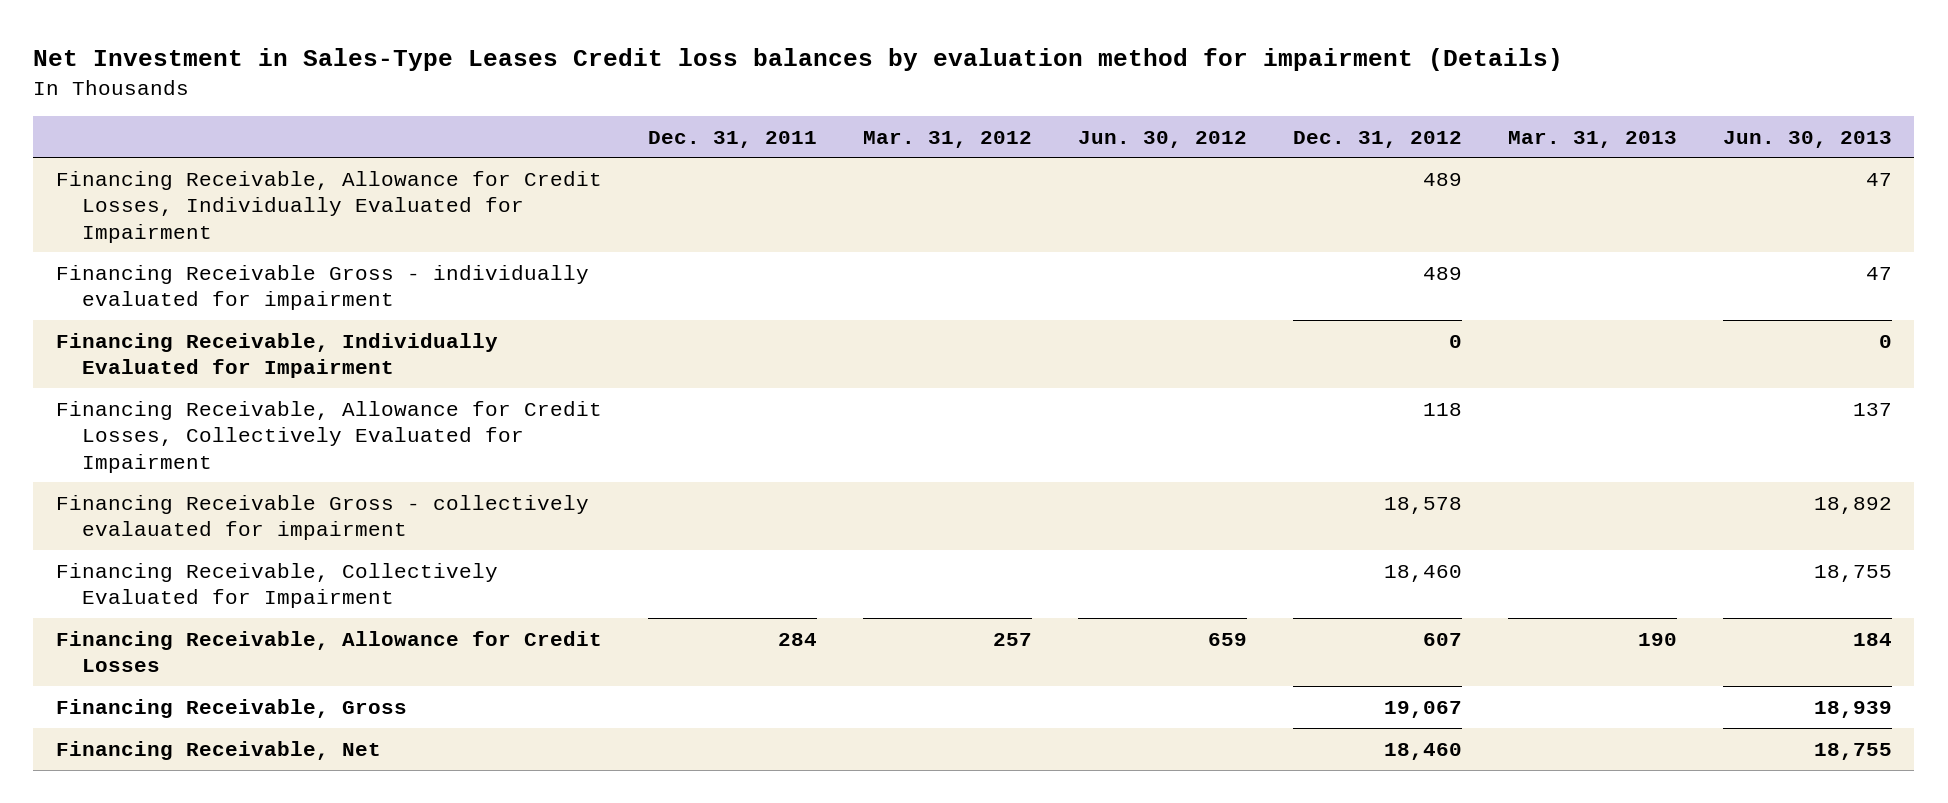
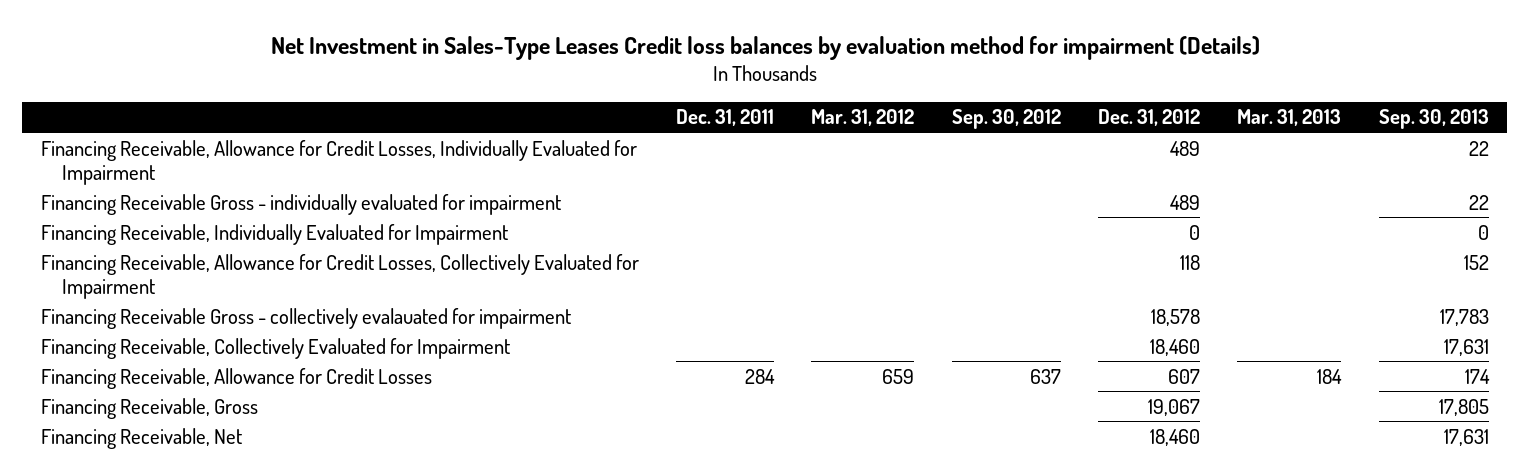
[1077,130,1247,148] Jun. 30, 2012 -> none
[1722,130,1892,148] Jun. 30, 2013 -> none
none -> [951,109,1061,130] Sep. 30, 2012
none -> [1378,109,1489,130] Sep. 30, 2013
[992,632,1032,646] 257 -> [882,368,915,384] 659
[1637,632,1677,646] 190 -> [1317,368,1343,384] 184

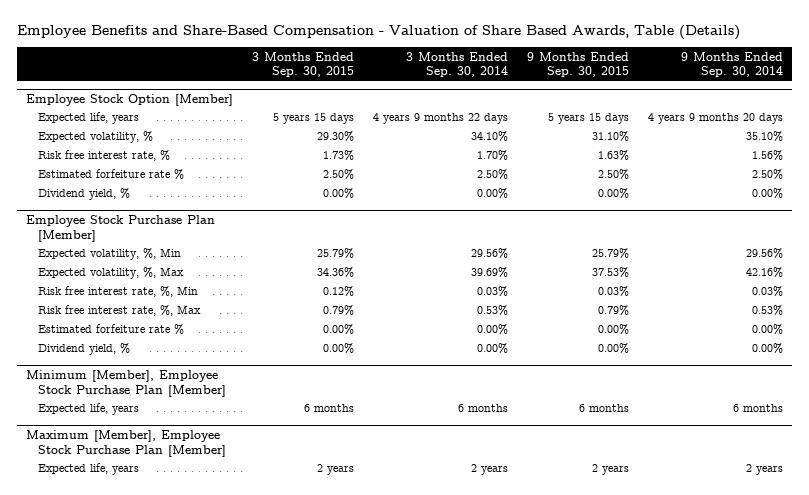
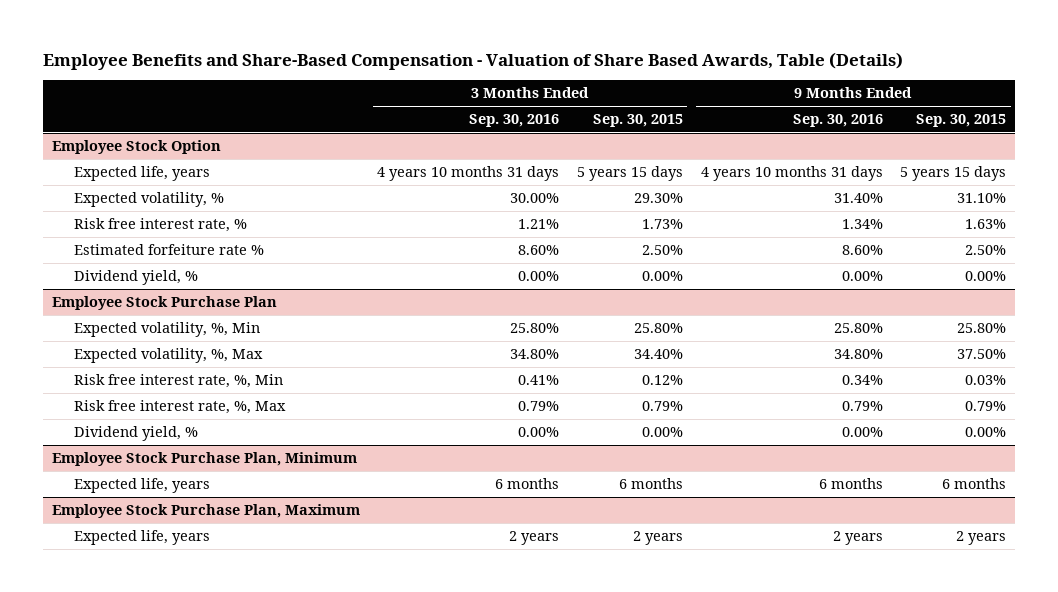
[406,51,509,78] 3 Months Ended Sep. 30, 2014 -> none
[680,51,783,78] 9 Months Ended Sep. 30, 2014 -> none
none -> [469,114,560,128] Sep. 30, 2016
none -> [792,114,883,128] Sep. 30, 2016
[26,93,234,106] Employee Stock Option [Member] -> [51,140,221,155] Employee Stock Option
[26,214,216,242] Employee Stock Purchase Plan [Member] -> [51,296,277,311] Employee Stock Purchase Plan
[317,248,355,260] 25.79% -> [634,323,684,334] 25.80%
[591,248,629,260] 25.79% -> [957,323,1007,334] 25.80%
[317,267,355,279] 34.36% -> [634,349,684,360] 34.40%
[591,267,629,279] 37.53% -> [957,349,1007,360] 37.50%
[37,324,184,336] Estimated forfeiture rate % -> none
[26,369,226,397] Minimum [Member], Employee Stock Purchase Plan [Member] -> [51,452,357,467] Employee Stock Purchase Plan, Minimum
[26,429,226,457] Maximum [Member], Employee Stock Purchase Plan [Member] -> [51,504,360,519] Employee Stock Purchase Plan, Maximum

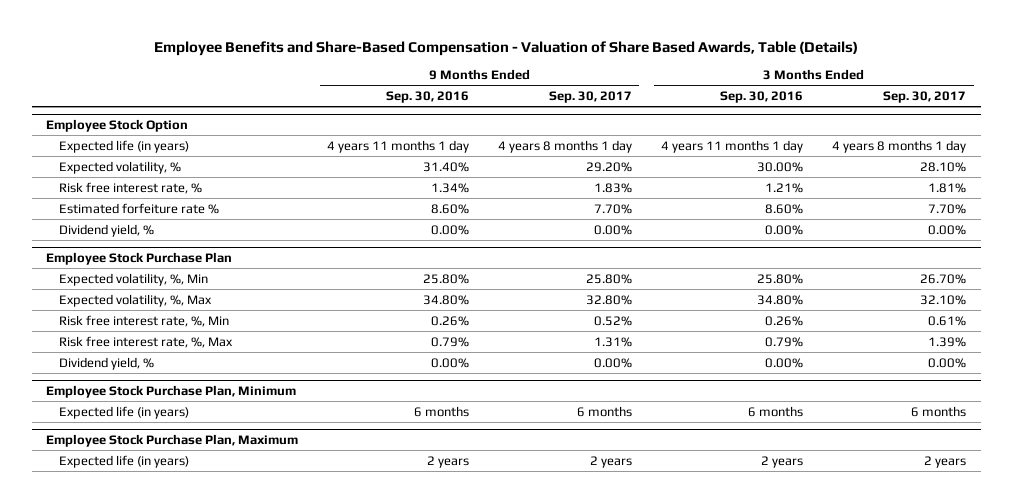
[593,114,684,128] Sep. 30, 2015 -> none
[916,114,1007,128] Sep. 30, 2015 -> none
none -> [549,90,633,103] Sep. 30, 2017
none -> [883,90,967,103] Sep. 30, 2017
[73,166,210,182] Expected life, years -> [59,139,190,153] Expected life (in years)
[377,166,560,182] 4 years 10 months 31 days -> [661,139,804,153] 4 years 11 months 1 day
[700,166,883,182] 4 years 10 months 31 days -> [327,139,470,153] 4 years 11 months 1 day
[518,375,560,386] 0.41% -> [765,315,804,326] 0.26%
[841,375,883,386] 0.34% -> [431,315,470,326] 0.26%
[73,478,210,494] Expected life, years -> [59,405,190,419] Expected life (in years)
[73,530,210,546] Expected life, years -> [59,454,190,468] Expected life (in years)

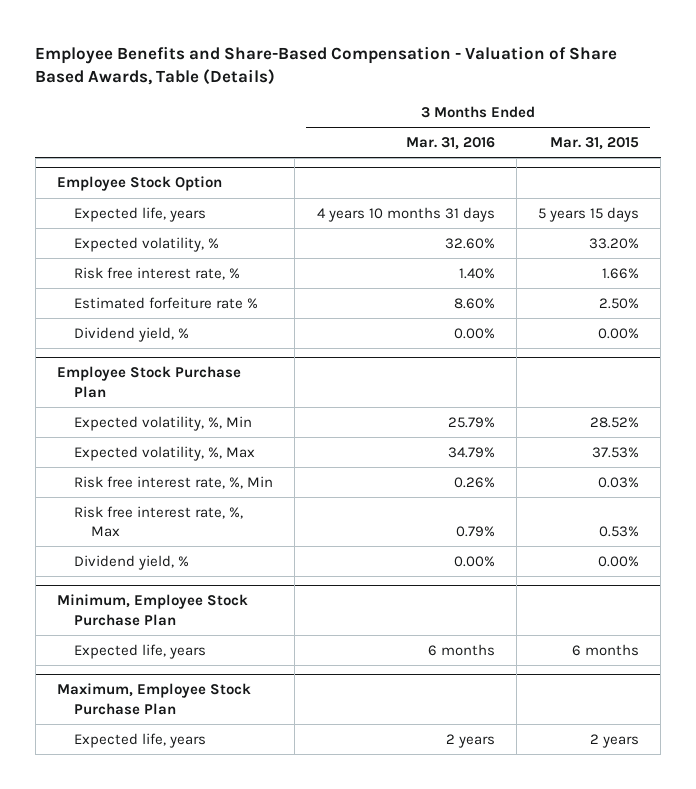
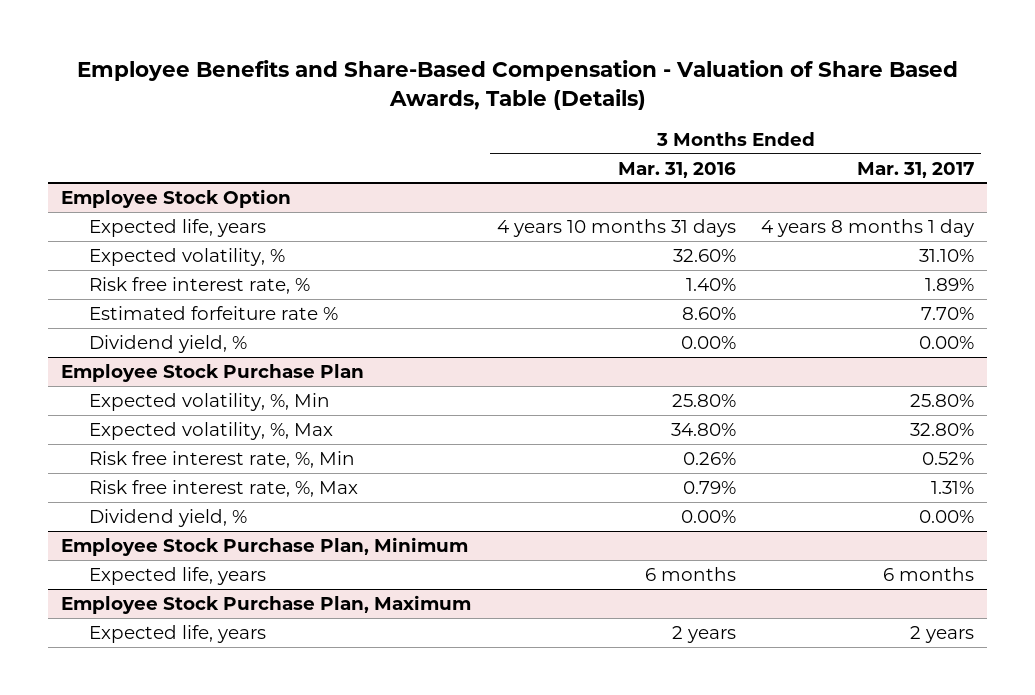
[550,136,640,150] Mar. 31, 2015 -> none
none -> [857,161,975,178] Mar. 31, 2017
[447,416,495,428] 25.79% -> [671,393,736,407] 25.80%
[447,446,495,458] 34.79% -> [670,422,736,436] 34.80%
[57,594,249,626] Minimum, Employee Stock Purchase Plan -> [61,536,469,556] Employee Stock Purchase Plan, Minimum
[57,683,252,715] Maximum, Employee Stock Purchase Plan -> [61,594,472,614] Employee Stock Purchase Plan, Maximum

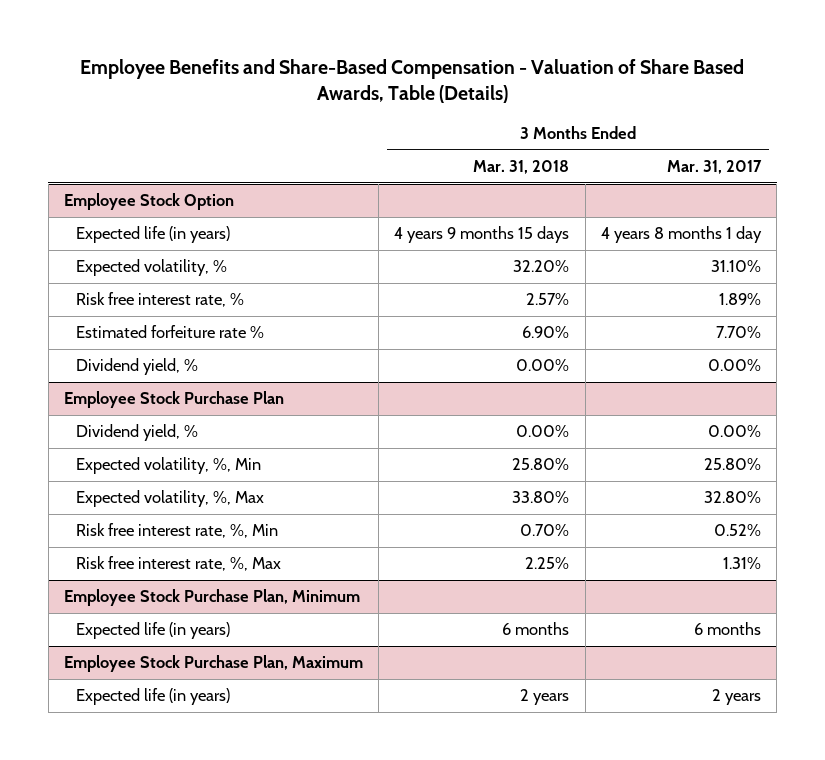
[617,161,736,178] Mar. 31, 2016 -> none
none -> [473,160,570,175] Mar. 31, 2018
[89,218,267,237] Expected life, years -> [76,226,231,244] Expected life (in years)
[89,508,248,527] Dividend yield, % -> [76,424,199,442] Dividend yield, %
[89,566,267,585] Expected life, years -> [76,622,231,640] Expected life (in years)
[89,624,267,643] Expected life, years -> [76,688,231,706] Expected life (in years)

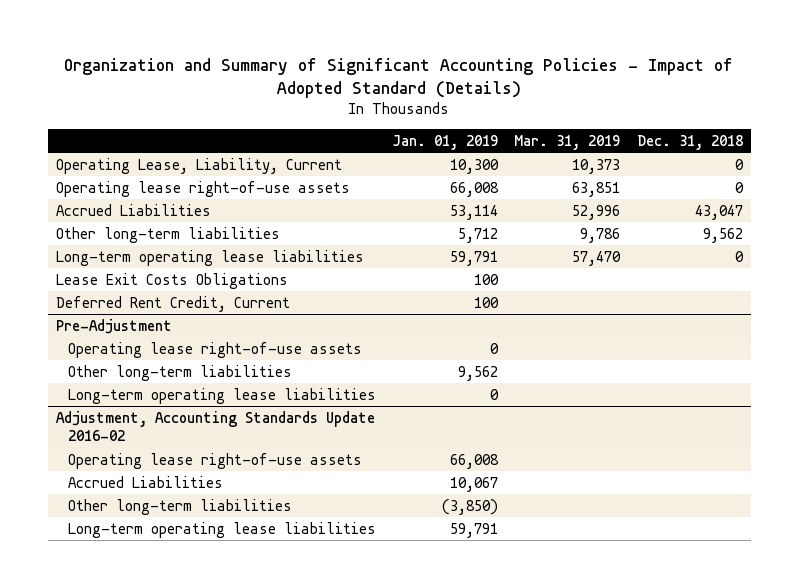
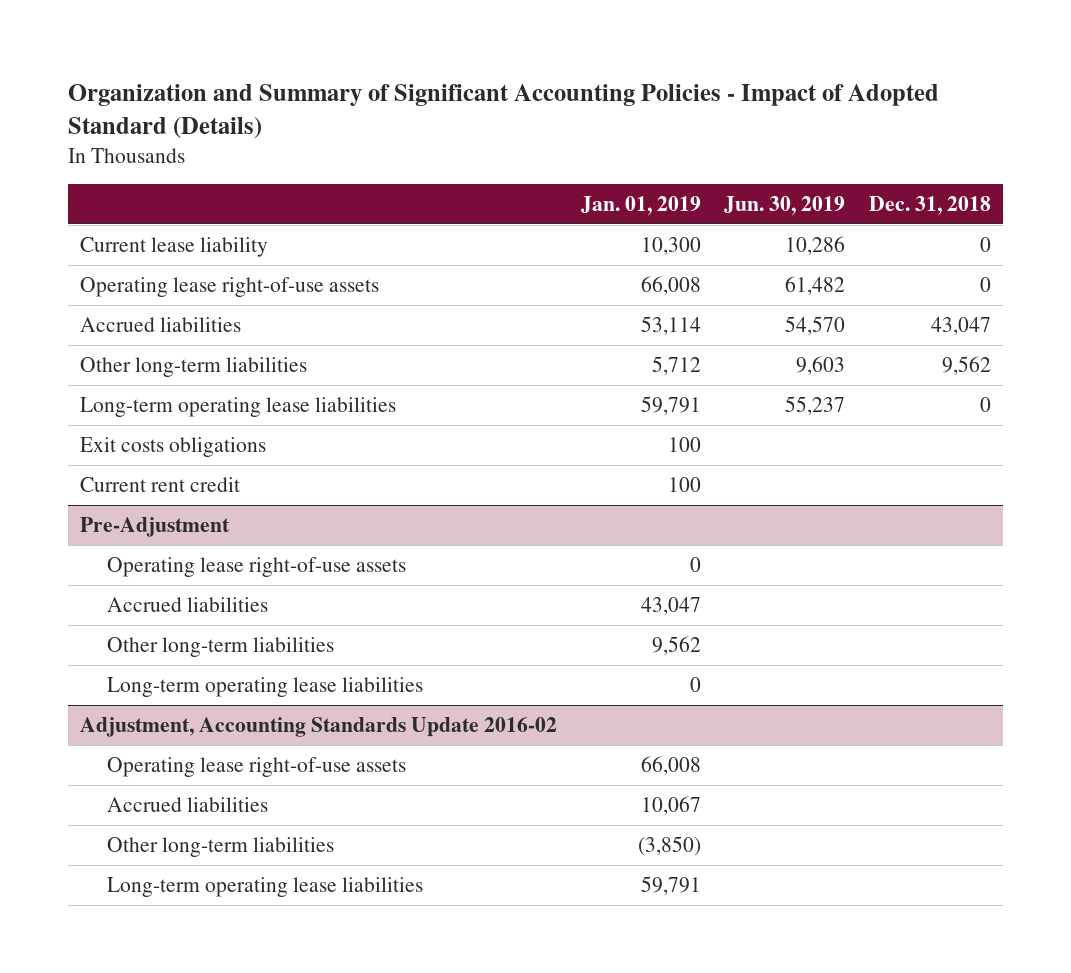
[514,134,621,150] Mar. 31, 2019 -> none
none -> [724,196,846,216] Jun. 30, 2019
[55,157,342,174] Operating Lease, Liability, Current -> [79,236,268,257] Current lease liability
[55,203,211,216] Accrued Liabilities -> [79,316,241,332] Accrued liabilities
[55,272,288,289] Lease Exit Costs Obligations -> [79,436,266,457] Exit costs obligations
[55,295,290,312] Deferred Rent Credit, Current -> [79,476,240,492] Current rent credit
none -> [107,596,269,612] Accrued liabilities
[67,475,223,488] Accrued Liabilities -> [107,796,269,812] Accrued liabilities

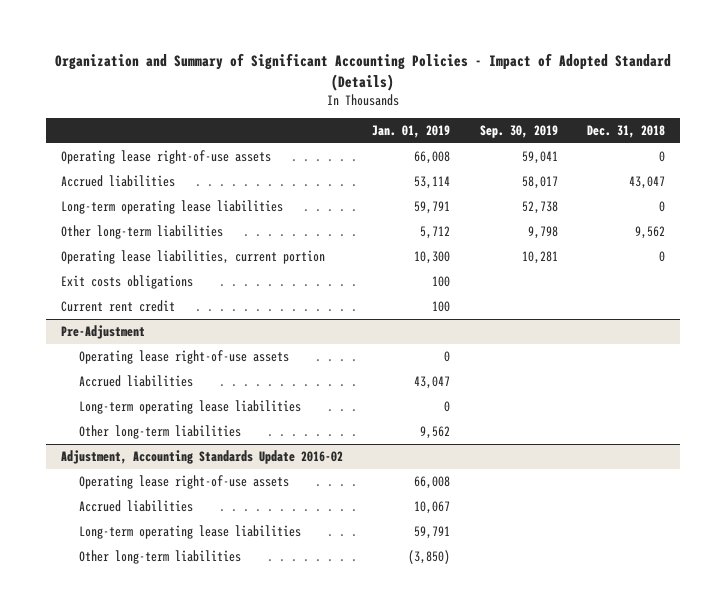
[724,196,846,216] Jun. 30, 2019 -> none
none -> [479,125,558,139] Sep. 30, 2019
[79,236,268,257] Current lease liability -> none
[79,356,307,377] Other long-term liabilities -> [60,225,223,240] Other long-term liabilities
none -> [60,250,325,265] Operating lease liabilities, current portion
[107,636,335,657] Other long-term liabilities -> [79,425,242,440] Other long-term liabilities
[107,836,335,857] Other long-term liabilities -> [79,550,242,565] Other long-term liabilities

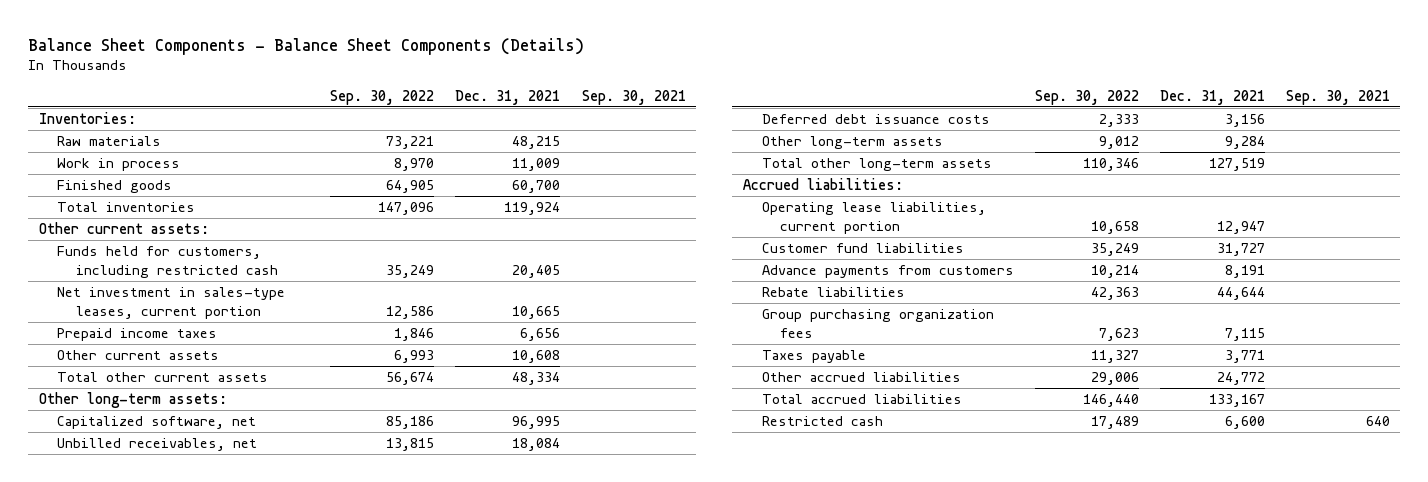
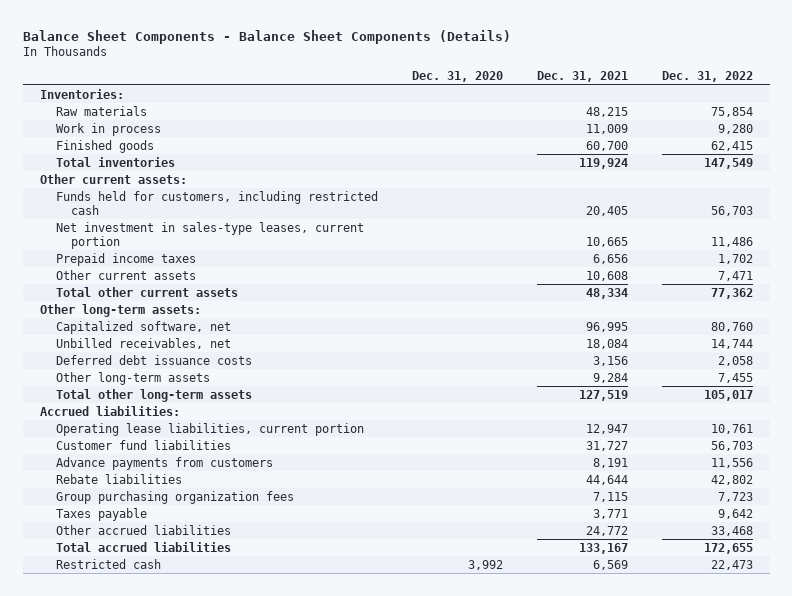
[330,89,435,105] Sep. 30, 2022 -> none
[581,89,686,105] Sep. 30, 2021 -> none
none -> [411,71,503,83] Dec. 31, 2020
none -> [661,71,753,83] Dec. 31, 2022
[1224,416,1265,430] 6,600 -> [592,559,628,570] 6,569

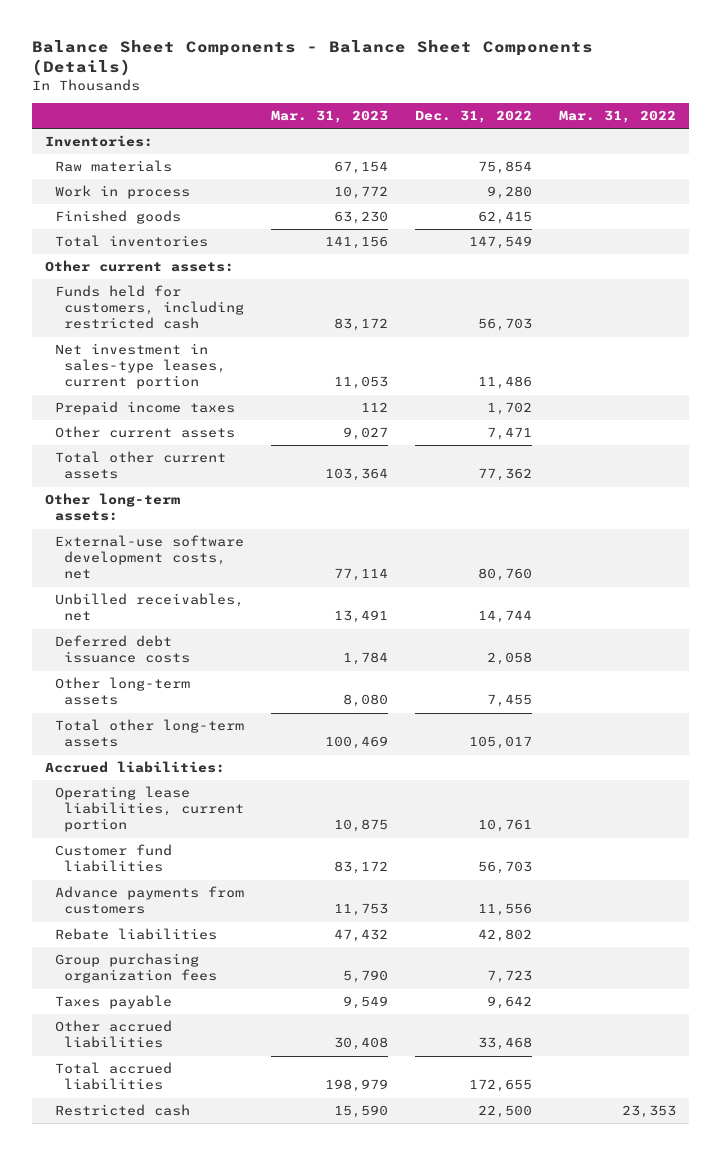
[411,71,503,83] Dec. 31, 2020 -> none
[536,71,628,83] Dec. 31, 2021 -> none
none -> [271,110,389,124] Mar. 31, 2023
none -> [558,110,676,124] Mar. 31, 2022
[55,320,231,334] Capitalized software, net -> [54,535,244,580] External-use software development costs, net
[710,559,753,570] 22,473 -> [477,1105,532,1119] 22,500

